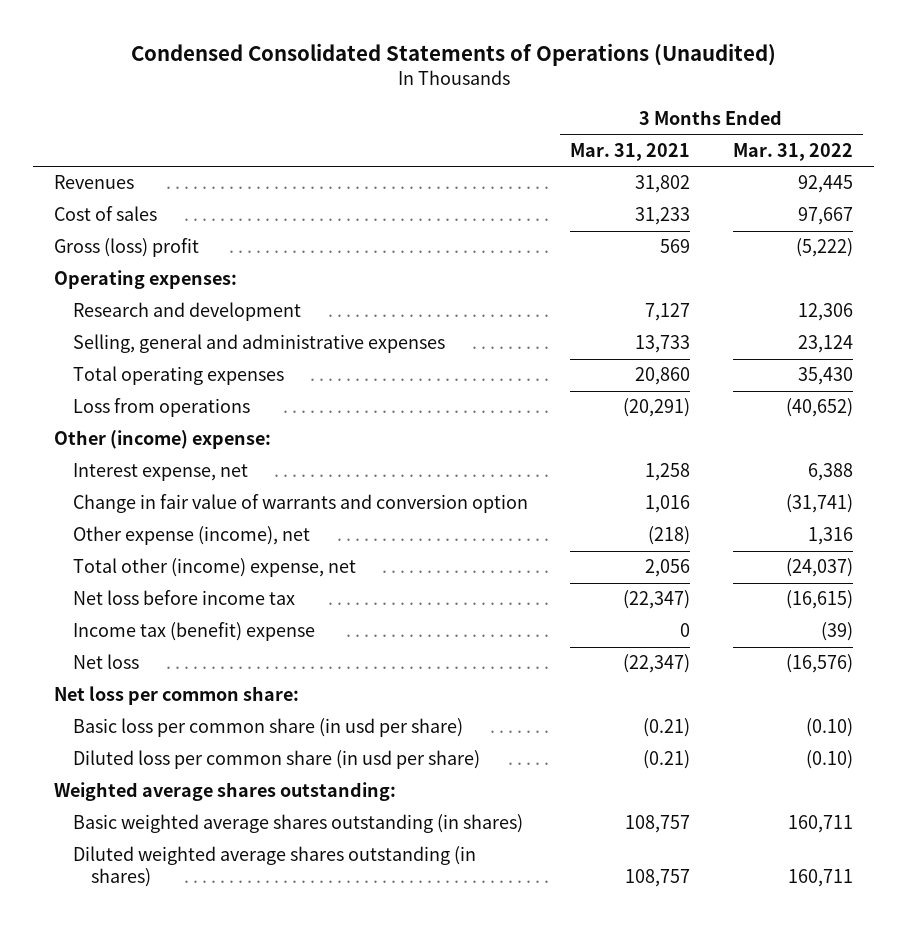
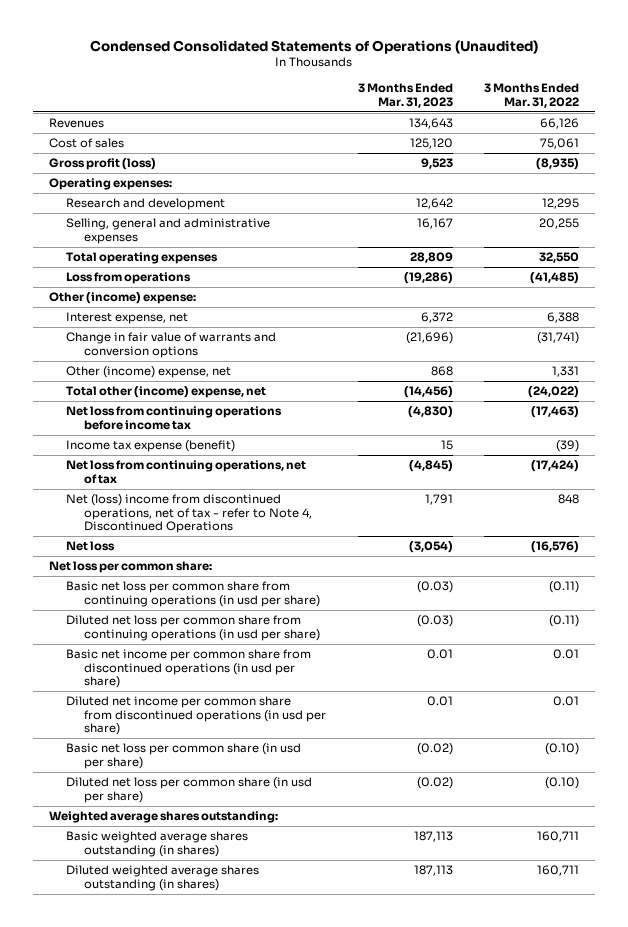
[570,142,691,161] Mar. 31, 2021 -> none
none -> [357,83,453,108] 3 Months Ended Mar. 31, 2023
[797,175,853,194] 92,445 -> [540,118,580,130] 66,126
[797,207,853,226] 97,667 -> [540,138,580,150] 75,061
[54,238,200,258] Gross (loss) profit -> [48,158,156,171] Gross profit (loss)
[795,238,853,258] (5,222) -> [536,158,580,171] (8,935)
[797,303,853,322] 12,306 -> [542,198,580,210] 12,295
[797,335,853,354] 23,124 -> [539,218,580,230] 20,255
[797,367,853,386] 35,430 -> [539,252,580,264] 32,550
[785,398,853,418] (40,652) -> [530,272,580,285] (41,485)
[72,494,528,514] Change in fair value of warrants and conversion option -> [66,332,277,358] Change in fair value of warrants and conversion options
[72,526,310,546] Other expense (income), net -> [66,366,232,379] Other (income) expense, net
[807,527,853,546] 1,316 -> [552,366,580,378] 1,331
[785,558,853,578] (24,037) -> [528,386,580,399] (24,022)
[72,590,295,606] Net loss before income tax -> [66,406,283,430] Net loss from continuing operations before income tax
[785,590,853,610] (16,615) -> [531,406,580,419] (17,463)
[72,622,315,642] Income tax (benefit) expense -> [66,440,236,453] Income tax expense (benefit)
none -> [66,460,307,484] Net loss from continuing operations, net of tax
none -> [66,494,313,534] Net (loss) income from discontinued operations, net of tax - refer to Note 4, Discontinued Operations
none -> [66,581,321,607] Basic net loss per common share from continuing operations (in usd per share)
none -> [66,615,321,641] Diluted net loss per common share from continuing operations (in usd per share)
none -> [66,649,312,689] Basic net income per common share from discontinued operations (in usd per share)
none -> [66,696,327,736] Diluted net income per common share from discontinued operations (in usd per share)
[72,718,463,738] Basic loss per common share (in usd per share) -> [66,743,302,769] Basic net loss per common share (in usd per share)
[72,750,480,770] Diluted loss per common share (in usd per share) -> [66,777,313,803] Diluted net loss per common share (in usd per share)

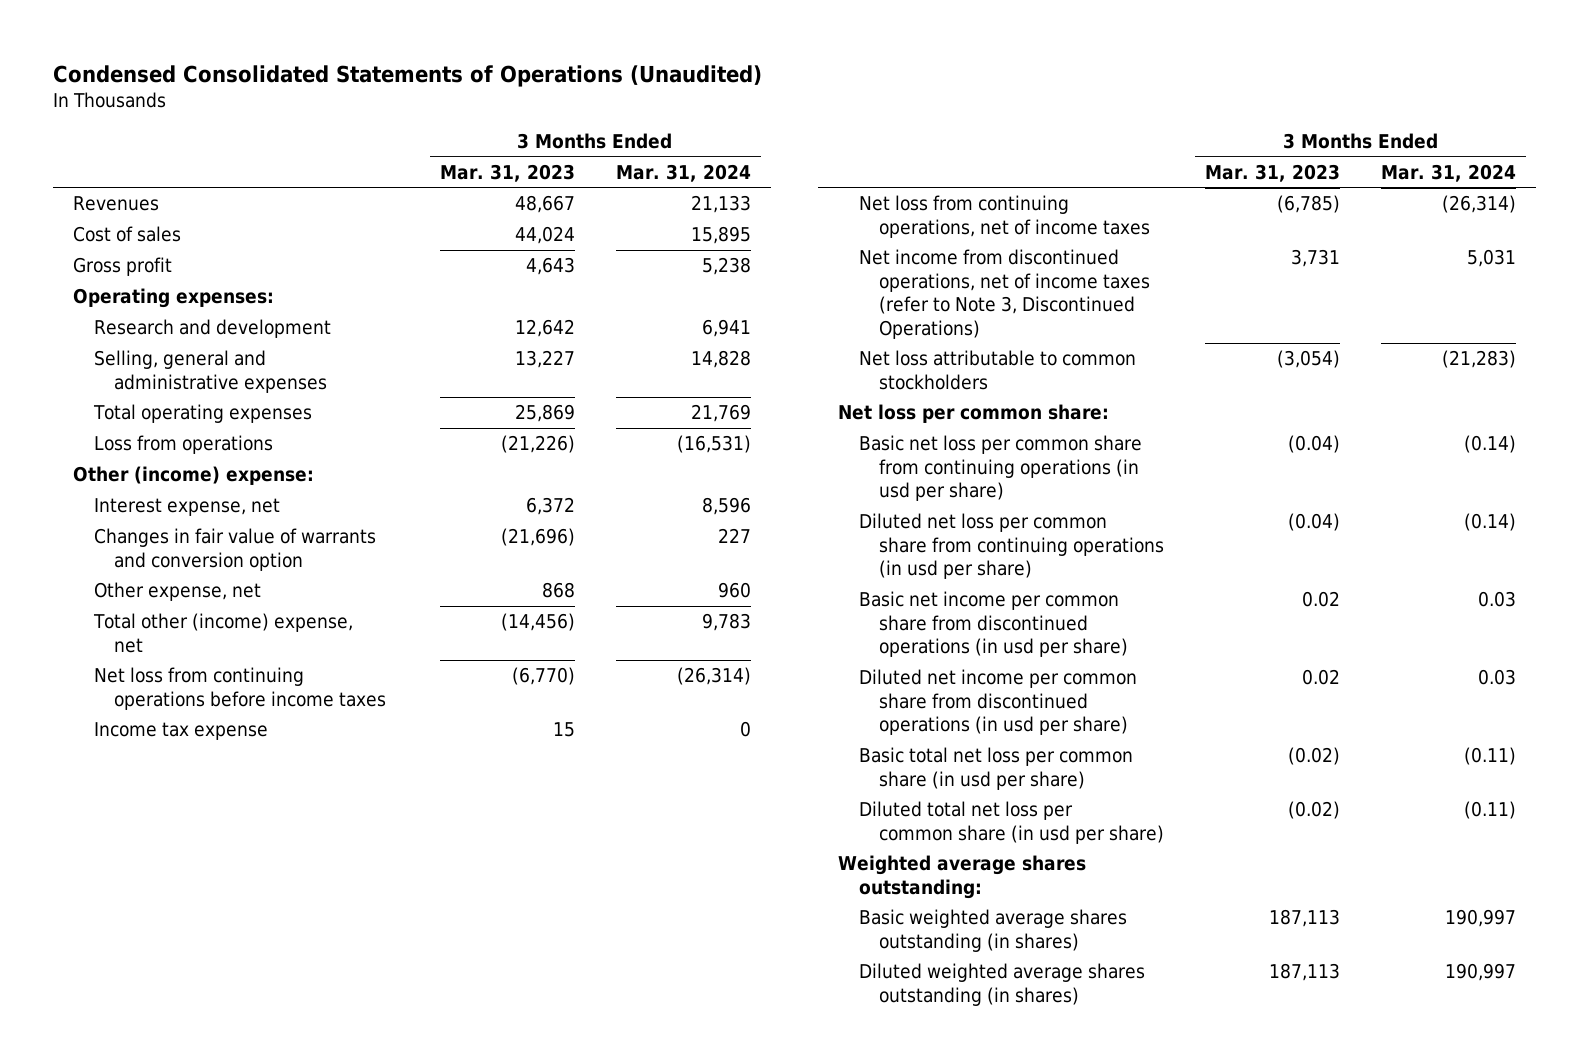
[484,83,580,108] 3 Months Ended Mar. 31, 2022 -> none
none -> [615,163,751,182] Mar. 31, 2024
[408,118,453,130] 134,643 -> [515,195,576,214] 48,667
[409,138,453,150] 125,120 -> [515,226,576,245] 44,024
[48,158,156,171] Gross profit (loss) -> [73,257,173,277] Gross profit
[420,158,453,170] 9,523 -> [526,257,576,276] 4,643
[416,218,453,230] 16,167 -> [515,350,576,369] 13,227
[409,252,453,264] 28,809 -> [515,404,576,423] 25,869
[403,272,453,285] (19,286) -> [501,435,576,454] (21,226)
[66,332,277,358] Change in fair value of warrants and conversion options -> [93,528,376,571] Changes in fair value of warrants and conversion option
[66,366,232,379] Other (income) expense, net -> [93,582,261,602] Other expense, net
[66,406,283,430] Net loss from continuing operations before income tax -> [93,667,387,710] Net loss from continuing operations before income taxes
[407,406,453,419] (4,830) -> [512,667,576,686] (6,770)
[66,440,236,453] Income tax expense (benefit) -> [93,722,268,741] Income tax expense
[66,460,307,484] Net loss from continuing operations, net of tax -> [858,195,1151,238] Net loss from continuing operations, net of income taxes
[408,460,453,473] (4,845) -> [1277,195,1341,214] (6,785)
[66,494,313,534] Net (loss) income from discontinued operations, net of tax - refer to Note 4, Discontinued Operations -> [858,249,1151,339] Net income from discontinued operations, net of income taxes (refer to Note 3, Discontinued Operations)
[424,494,453,506] 1,791 -> [1291,249,1341,268] 3,731
[66,541,116,552] Net loss -> [858,350,1136,390] Net loss attributable to common stockholders
[416,581,453,594] (0.03) -> [1288,435,1341,454] (0.04)
[416,615,453,628] (0.03) -> [1288,513,1341,532] (0.04)
[426,649,453,660] 0.01 -> [1302,591,1341,608] 0.02
[426,696,453,707] 0.01 -> [1302,669,1341,686] 0.02
[66,743,302,769] Basic net loss per common share (in usd per share) -> [858,747,1133,790] Basic total net loss per common share (in usd per share)
[66,777,313,803] Diluted net loss per common share (in usd per share) -> [858,801,1165,844] Diluted total net loss per common share (in usd per share)

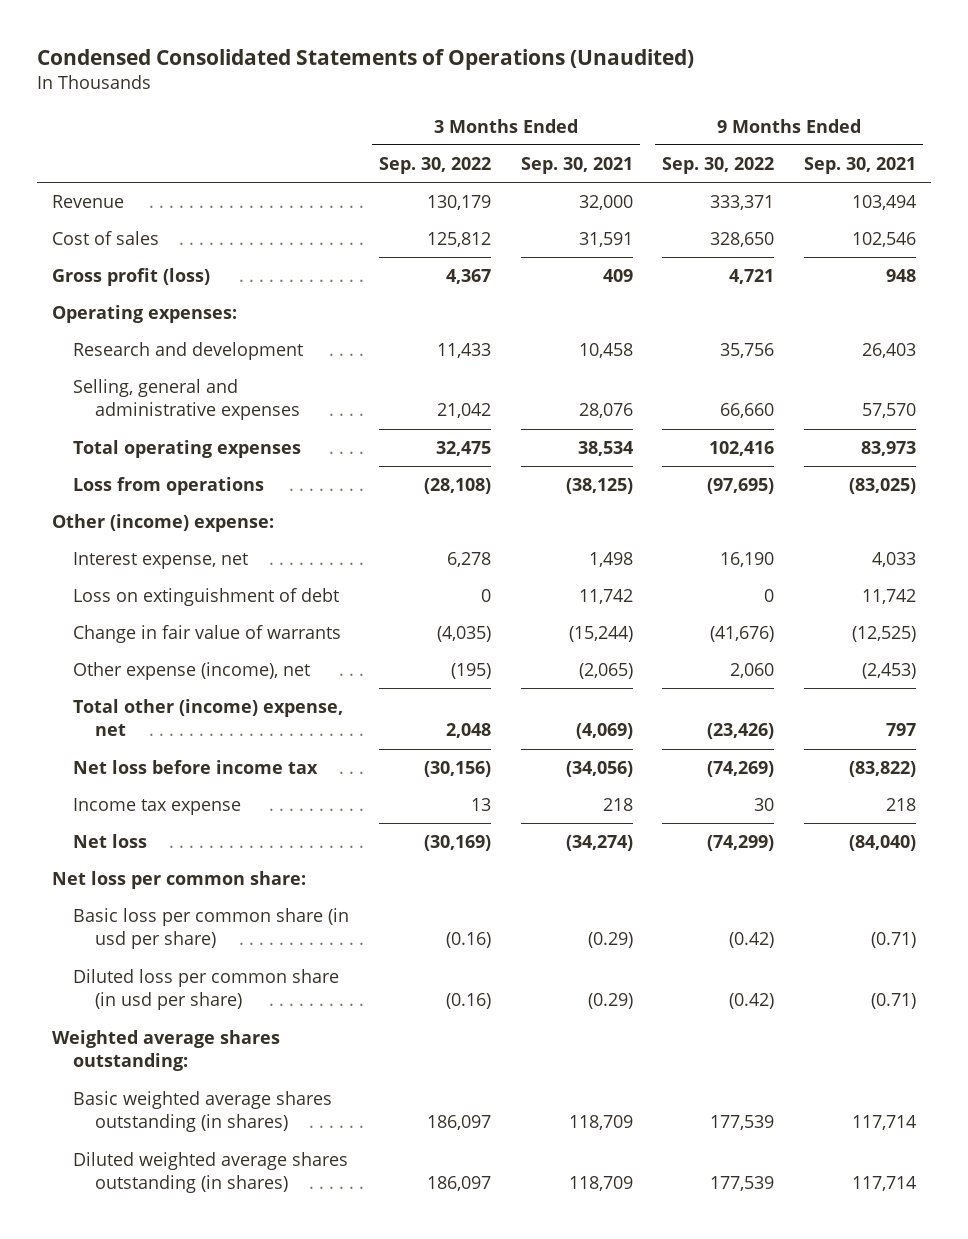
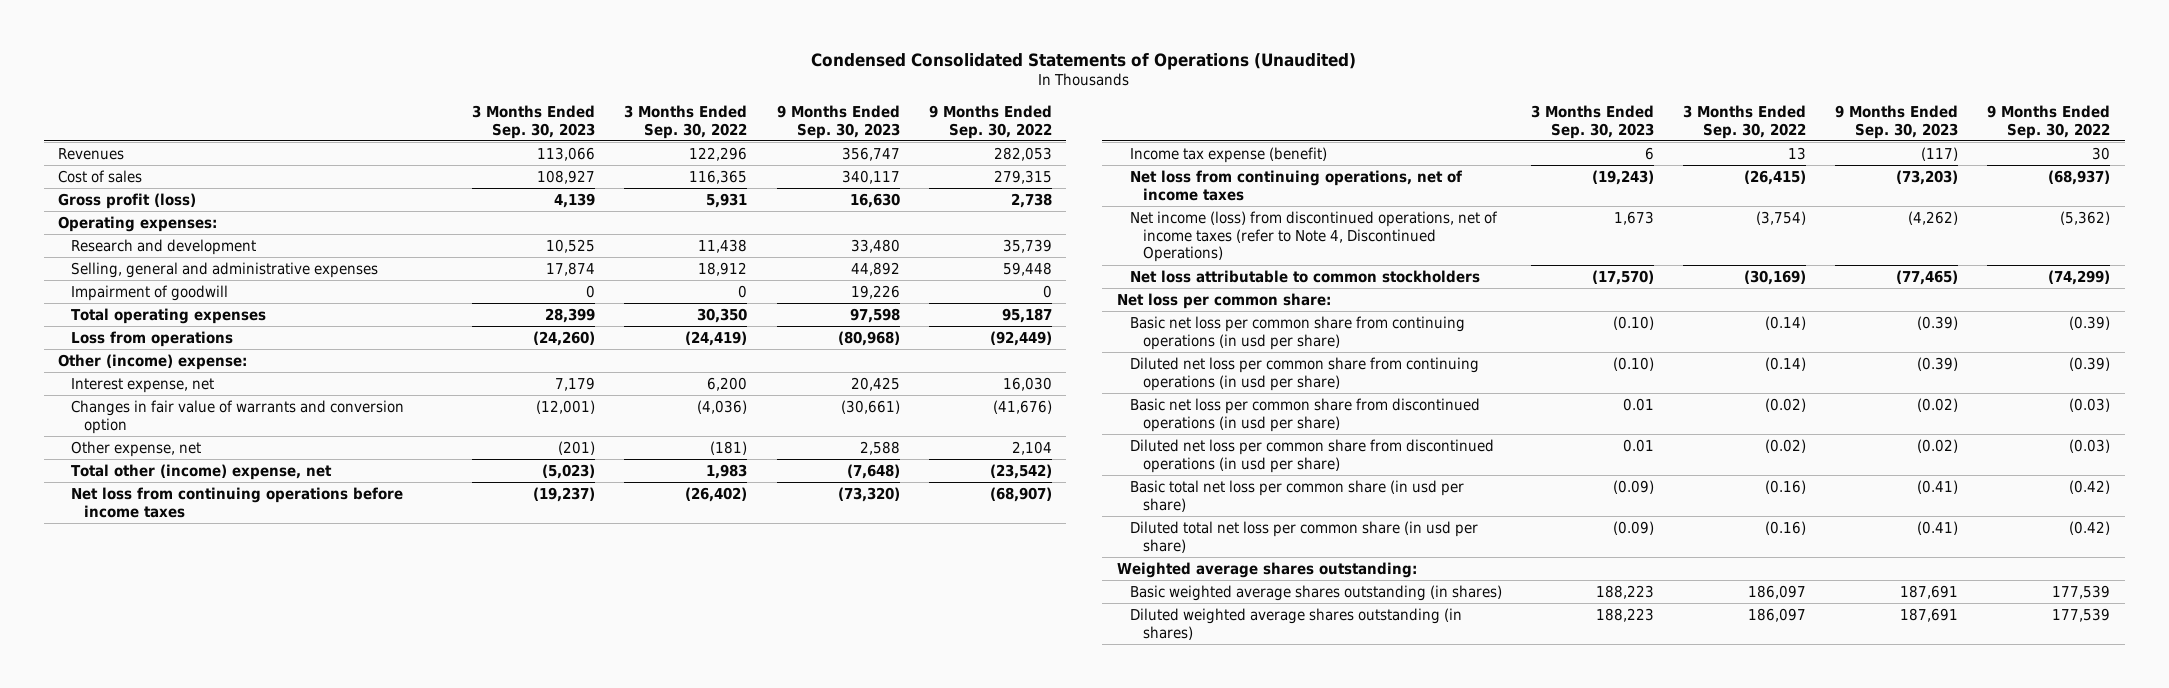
[520,156,633,174] Sep. 30, 2021 -> none
[804,156,917,174] Sep. 30, 2021 -> none
none -> [472,104,596,139] 3 Months Ended Sep. 30, 2023
none -> [776,104,900,139] 9 Months Ended Sep. 30, 2023
[51,195,124,209] Revenue -> none
none -> [58,147,125,160] Revenues
[427,232,492,248] 125,812 -> [689,169,748,184] 116,365
[710,232,775,248] 328,650 -> [993,169,1052,184] 279,315
[446,269,492,285] 4,367 -> [706,192,748,208] 5,931
[729,269,775,285] 4,721 -> [1010,192,1052,208] 2,738
[437,343,492,359] 11,433 -> [698,238,748,253] 11,438
[720,343,775,359] 35,756 -> [1002,238,1052,253] 35,739
[437,403,492,419] 21,042 -> [698,261,748,276] 18,912
[720,403,775,419] 66,660 -> [1002,261,1052,276] 59,448
none -> [71,284,229,301] Impairment of goodwill
[436,441,492,457] 32,475 -> [697,307,748,323] 30,350
[709,441,775,457] 102,416 -> [1001,307,1052,323] 95,187
[424,478,492,495] (28,108) -> [685,330,748,346] (24,419)
[707,478,775,495] (97,695) -> [989,330,1052,346] (92,449)
[73,588,340,607] Loss on extinguishment of debt -> none
[447,552,492,568] 6,278 -> [707,376,748,391] 6,200
[720,552,775,568] 16,190 -> [1002,376,1052,391] 16,030
[73,625,342,644] Change in fair value of warrants -> [71,399,405,434] Changes in fair value of warrants and conversion option
[437,626,492,643] (4,035) -> [697,399,748,414] (4,036)
[73,662,311,681] Other expense (income), net -> [71,440,202,457] Other expense, net
[451,663,492,680] (195) -> [710,440,748,455] (181)
[730,663,775,679] 2,060 -> [1011,440,1052,455] 2,104
[446,723,492,739] 2,048 -> [706,463,748,479] 1,983
[707,723,775,740] (23,426) -> [989,463,1052,479] (23,542)
[73,760,319,775] Net loss before income tax -> [71,486,404,518] Net loss from continuing operations before income taxes
[424,761,492,778] (30,156) -> [685,486,748,502] (26,402)
[707,761,775,778] (74,269) -> [989,486,1052,502] (68,907)
[73,798,242,816] Income tax expense -> [1129,146,1327,163] Income tax expense (benefit)
none -> [1129,169,1462,201] Net loss from continuing operations, net of income taxes
none -> [1129,210,1498,263] Net income (loss) from discontinued operations, net of income taxes (refer to Note 4, Discontinued Operations)
[73,834,148,849] Net loss -> [1129,269,1480,283] Net loss attributable to common stockholders
none -> [1129,315,1465,350] Basic net loss per common share from continuing operations (in usd per share)
none -> [1129,356,1479,391] Diluted net loss per common share from continuing operations (in usd per share)
none -> [1129,397,1480,432] Basic net loss per common share from discontinued operations (in usd per share)
none -> [1129,438,1494,473] Diluted net loss per common share from discontinued operations (in usd per share)
[73,908,350,950] Basic loss per common share (in usd per share) -> [1129,479,1464,512] Basic total net loss per common share (in usd per share)
[73,969,340,1011] Diluted loss per common share (in usd per share) -> [1129,520,1478,553] Diluted total net loss per common share (in usd per share)

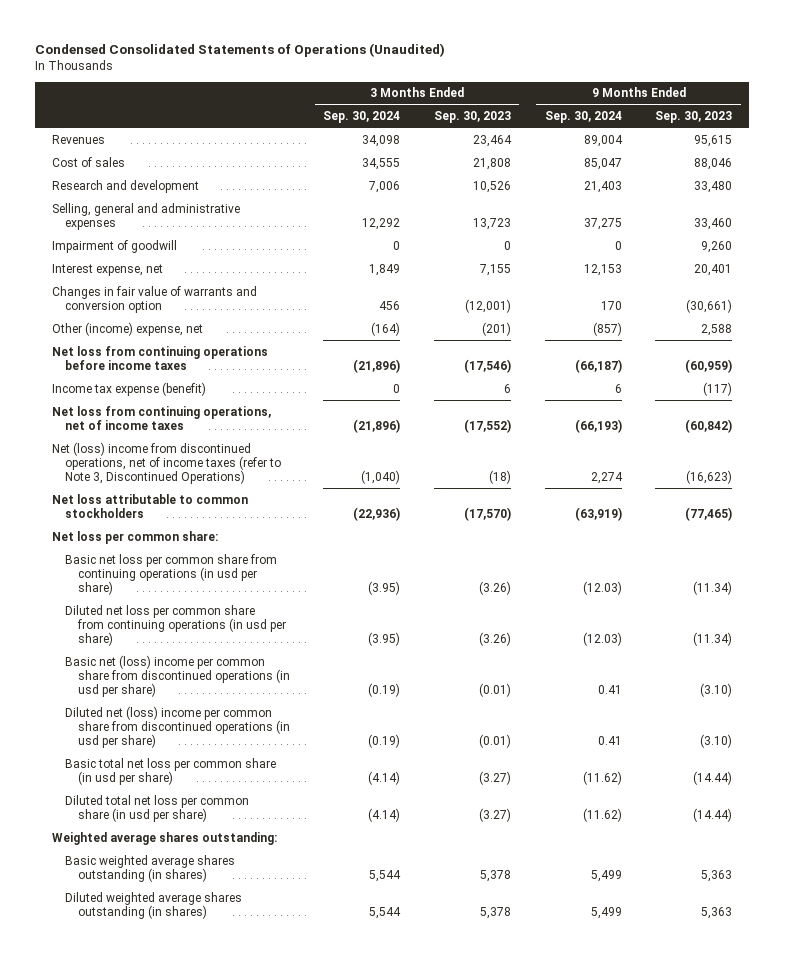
[624,104,748,139] 3 Months Ended Sep. 30, 2022 -> none
[928,104,1052,139] 9 Months Ended Sep. 30, 2022 -> none
none -> [323,111,401,124] Sep. 30, 2024
none -> [544,111,622,124] Sep. 30, 2024
[58,192,197,209] Gross profit (loss) -> none
[58,215,218,232] Operating expenses: -> none
[71,307,267,324] Total operating expenses -> none
[71,330,234,347] Loss from operations -> none
[58,353,248,370] Other (income) expense: -> none
[537,146,596,161] 113,066 -> [473,134,513,147] 23,464
[841,146,900,161] 356,747 -> [694,134,733,147] 95,615
[537,169,596,184] 108,927 -> [473,157,512,170] 21,808
[841,169,900,184] 340,117 -> [694,157,733,170] 88,046
[546,238,596,253] 10,525 -> [473,180,512,193] 10,526
[546,261,596,276] 17,874 -> [473,217,512,230] 13,723
[850,261,900,276] 44,892 -> [694,217,733,230] 33,460
[850,284,900,299] 19,226 -> [701,240,733,253] 9,260
[555,376,596,391] 7,179 -> [480,263,512,276] 7,155
[850,376,900,391] 20,425 -> [694,263,733,276] 20,401
[71,463,333,480] Total other (income) expense, net -> none
[71,440,202,457] Other expense, net -> [52,321,204,336] Other (income) expense, net
[533,486,596,502] (19,237) -> [464,358,512,373] (17,546)
[837,486,900,502] (73,320) -> [685,358,733,373] (60,959)
[1591,169,1654,185] (19,243) -> [464,418,512,433] (17,552)
[1896,169,1959,185] (73,203) -> [685,418,733,433] (60,842)
[1129,210,1498,263] Net income (loss) from discontinued operations, net of income taxes (refer to Note 4, Discontinued Operations) -> [52,441,281,484] Net (loss) income from discontinued operations, net of income taxes (refer to Note 3, Discontinued Operations)
[1613,210,1654,225] 1,673 -> [489,469,512,484] (18)
[1908,210,1959,225] (4,262) -> [686,469,733,484] (16,623)
[1612,315,1654,330] (0.10) -> [479,580,512,595] (3.26)
[1917,315,1959,330] (0.39) -> [693,580,733,595] (11.34)
[1612,356,1654,371] (0.10) -> [479,631,512,646] (3.26)
[1917,356,1959,371] (0.39) -> [693,631,733,646] (11.34)
[1129,397,1480,432] Basic net loss per common share from discontinued operations (in usd per share) -> [64,654,290,697] Basic net (loss) income per common share from discontinued operations (in usd per share)
[1622,397,1654,411] 0.01 -> [479,682,512,697] (0.01)
[1917,397,1959,412] (0.02) -> [700,682,733,697] (3.10)
[1129,438,1494,473] Diluted net loss per common share from discontinued operations (in usd per share) -> [64,705,290,748] Diluted net (loss) income per common share from discontinued operations (in usd per share)
[1622,438,1654,452] 0.01 -> [479,733,512,748] (0.01)
[1917,438,1959,453] (0.02) -> [700,733,733,748] (3.10)
[1612,479,1654,494] (0.09) -> [479,770,512,785] (3.27)
[1917,479,1959,494] (0.41) -> [693,770,733,785] (14.44)
[1612,520,1654,535] (0.09) -> [479,807,512,822] (3.27)
[1917,520,1959,535] (0.41) -> [693,807,733,822] (14.44)
[1595,584,1654,599] 188,223 -> [480,869,512,882] 5,378
[1900,584,1959,599] 187,691 -> [701,869,733,882] 5,363
[1595,607,1654,622] 188,223 -> [480,906,512,919] 5,378
[1900,607,1959,622] 187,691 -> [701,906,733,919] 5,363

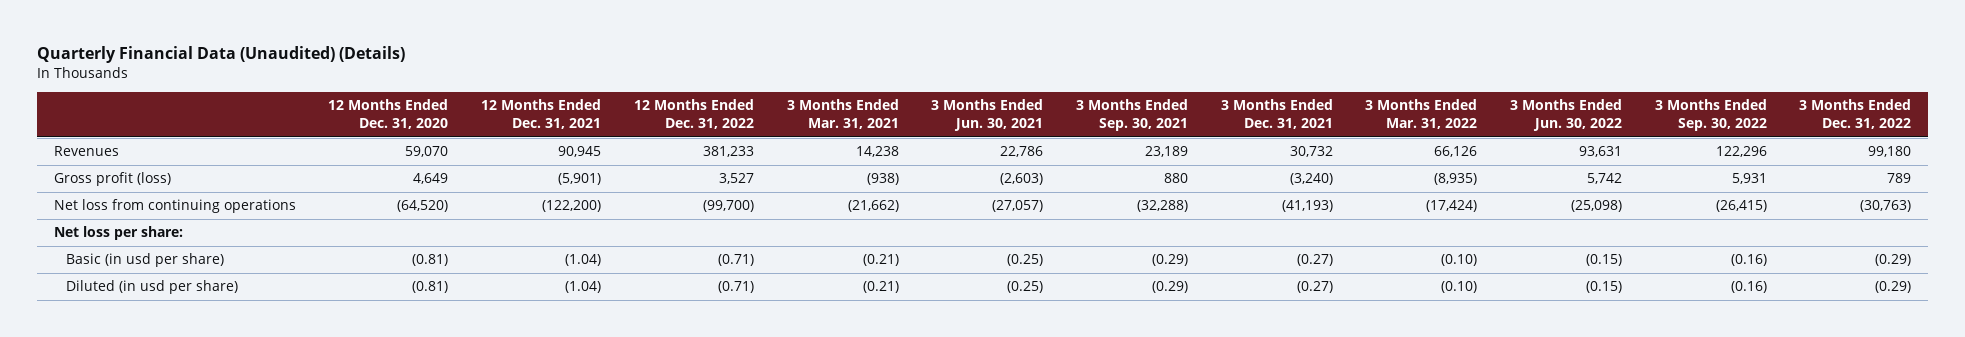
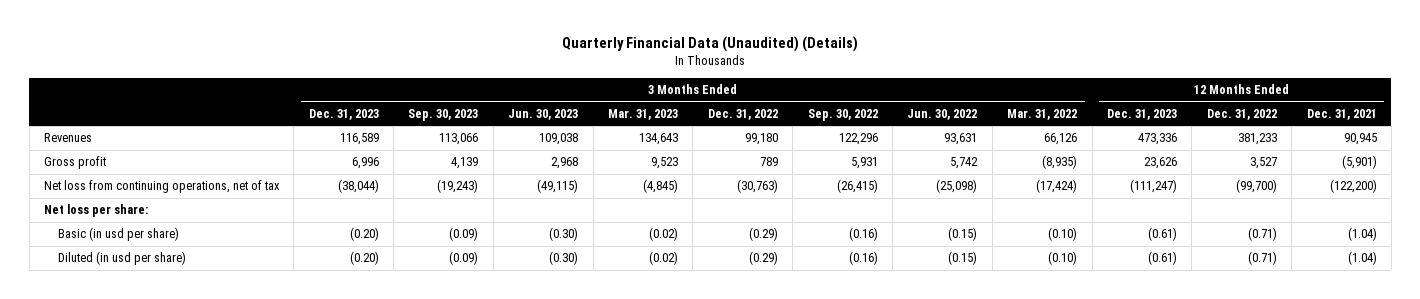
[328,99,449,129] 12 Months Ended Dec. 31, 2020 -> none
[786,99,899,129] 3 Months Ended Mar. 31, 2021 -> none
[931,99,1044,131] 3 Months Ended Jun. 30, 2021 -> none
[1075,99,1188,131] 3 Months Ended Sep. 30, 2021 -> none
[1220,99,1333,129] 3 Months Ended Dec. 31, 2021 -> none
none -> [308,108,379,120] Dec. 31, 2023
none -> [408,108,479,121] Sep. 30, 2023
none -> [508,108,579,120] Jun. 30, 2023
none -> [608,108,679,120] Mar. 31, 2023
none -> [1106,108,1177,120] Dec. 31, 2023
[53,172,171,187] Gross profit (loss) -> [43,156,106,170] Gross profit
[53,199,296,214] Net loss from continuing operations -> [43,180,280,194] Net loss from continuing operations, net of tax

